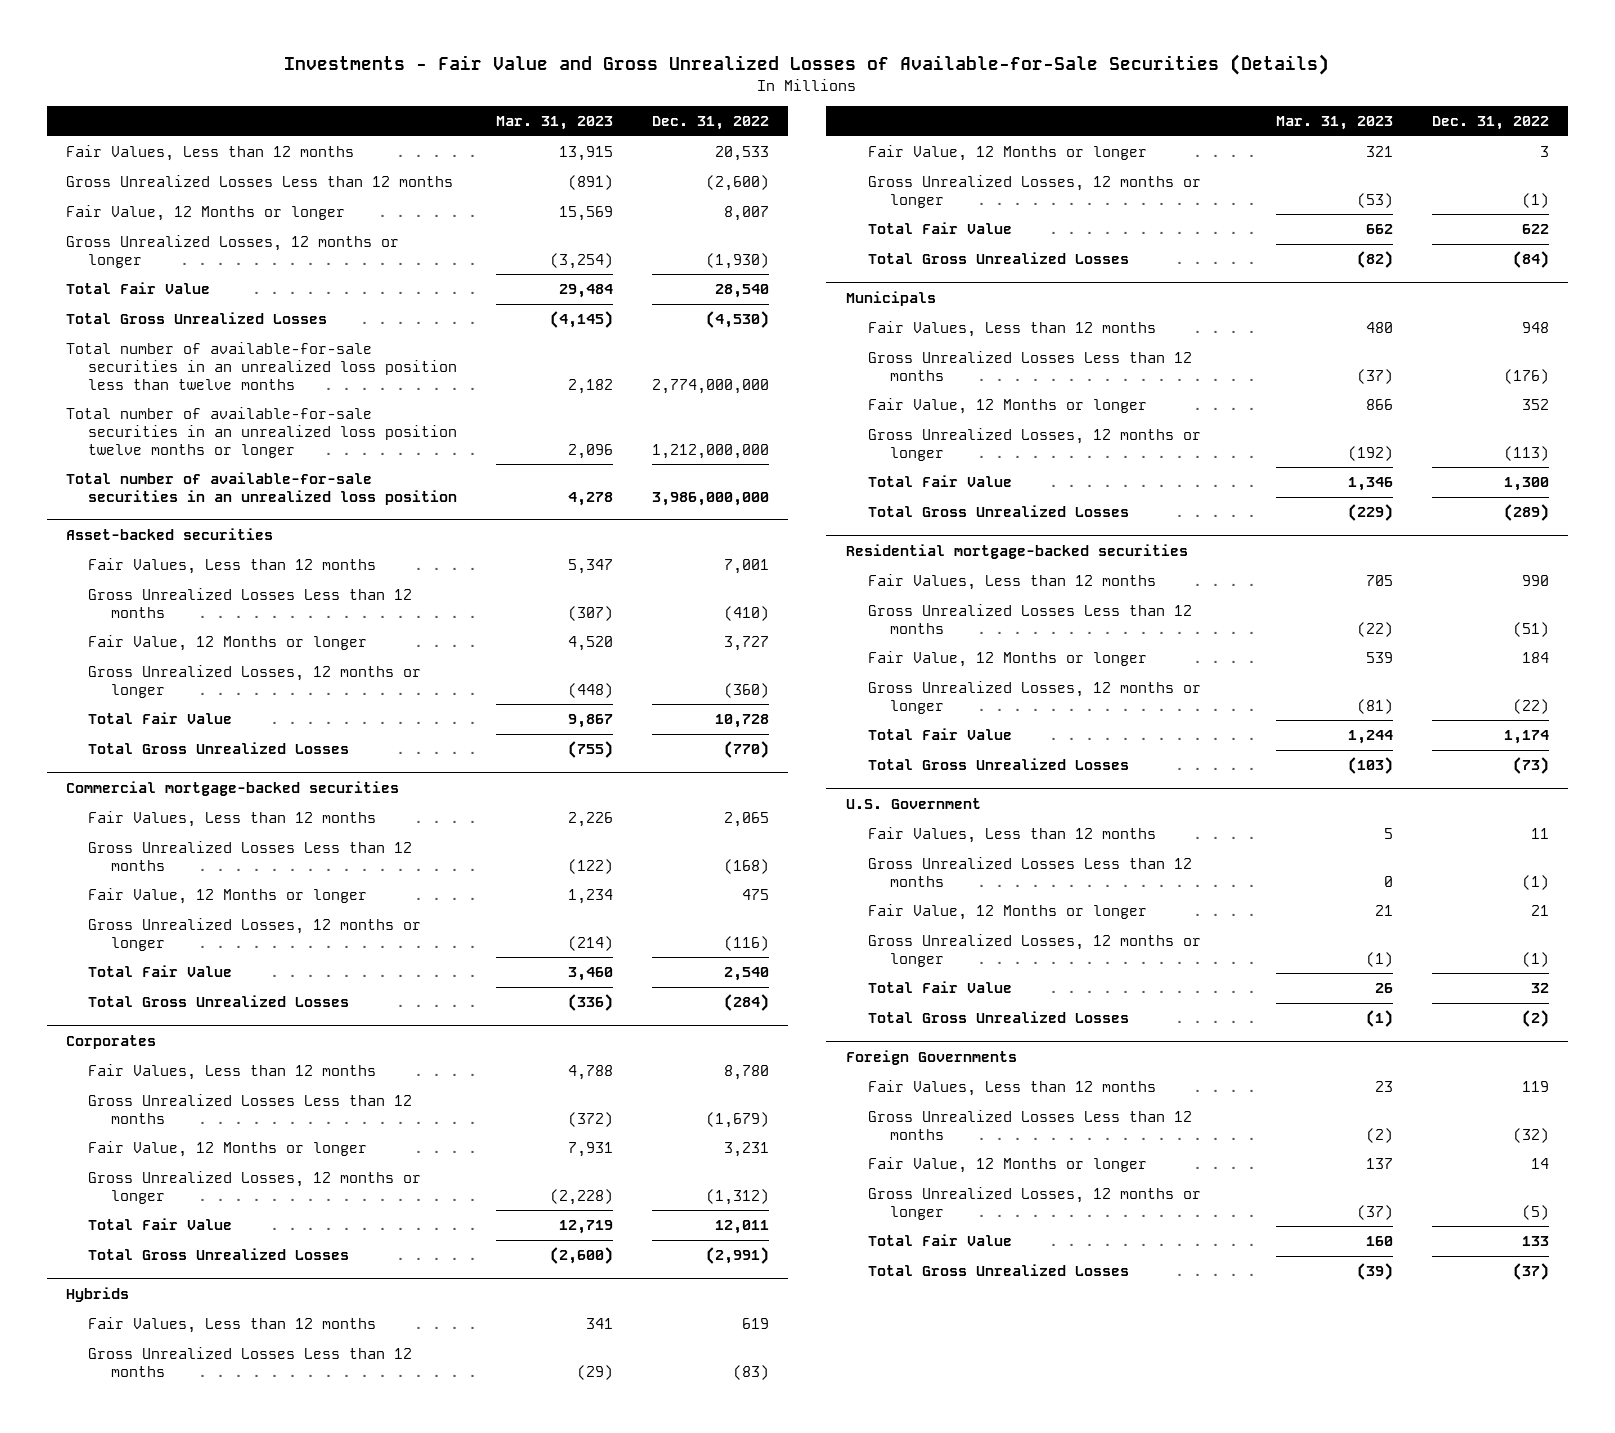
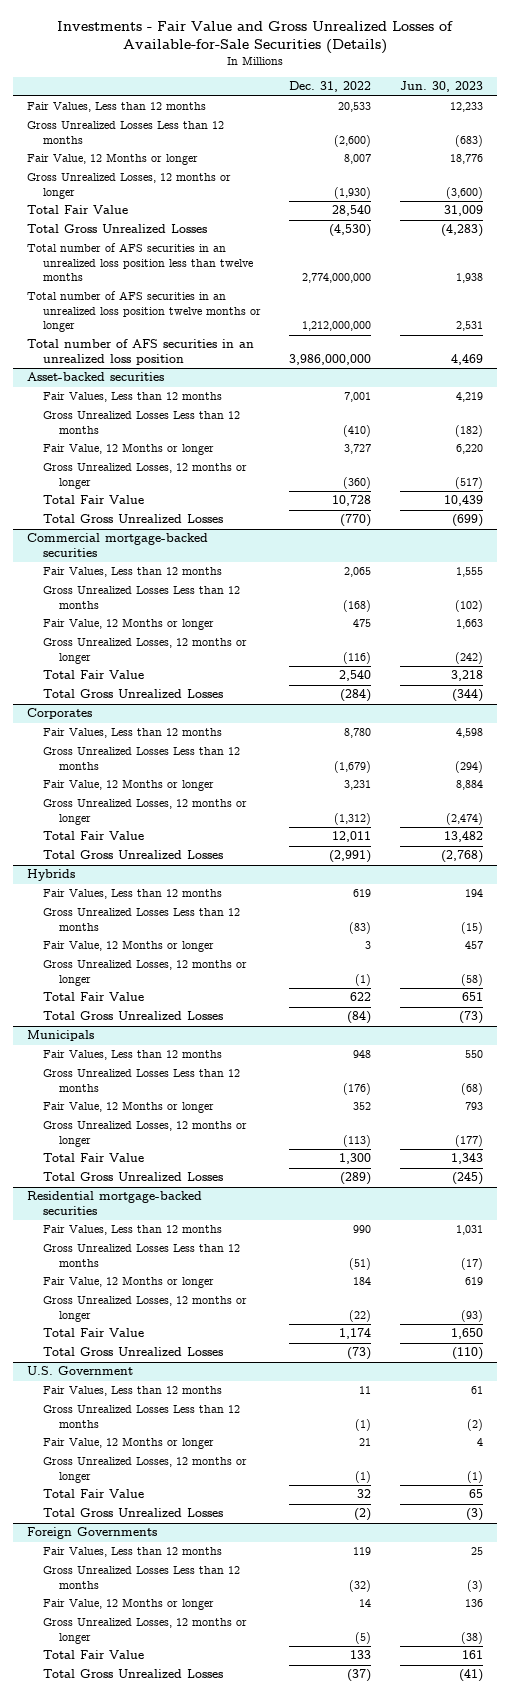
[496,116,614,131] Mar. 31, 2023 -> none
none -> [399,81,483,93] Jun. 30, 2023
[66,342,458,390] Total number of available-for-sale securities in an unrealized loss position less than twelve months -> [27,243,254,282] Total number of AFS securities in an unrealized loss position less than twelve months
[66,407,458,458] Total number of available-for-sale securities in an unrealized loss position twelve months or longer -> [27,291,262,333] Total number of AFS securities in an unrealized loss position twelve months or longer
[66,472,458,505] Total number of available-for-sale securities in an unrealized loss position -> [27,339,255,365] Total number of AFS securities in an unrealized loss position

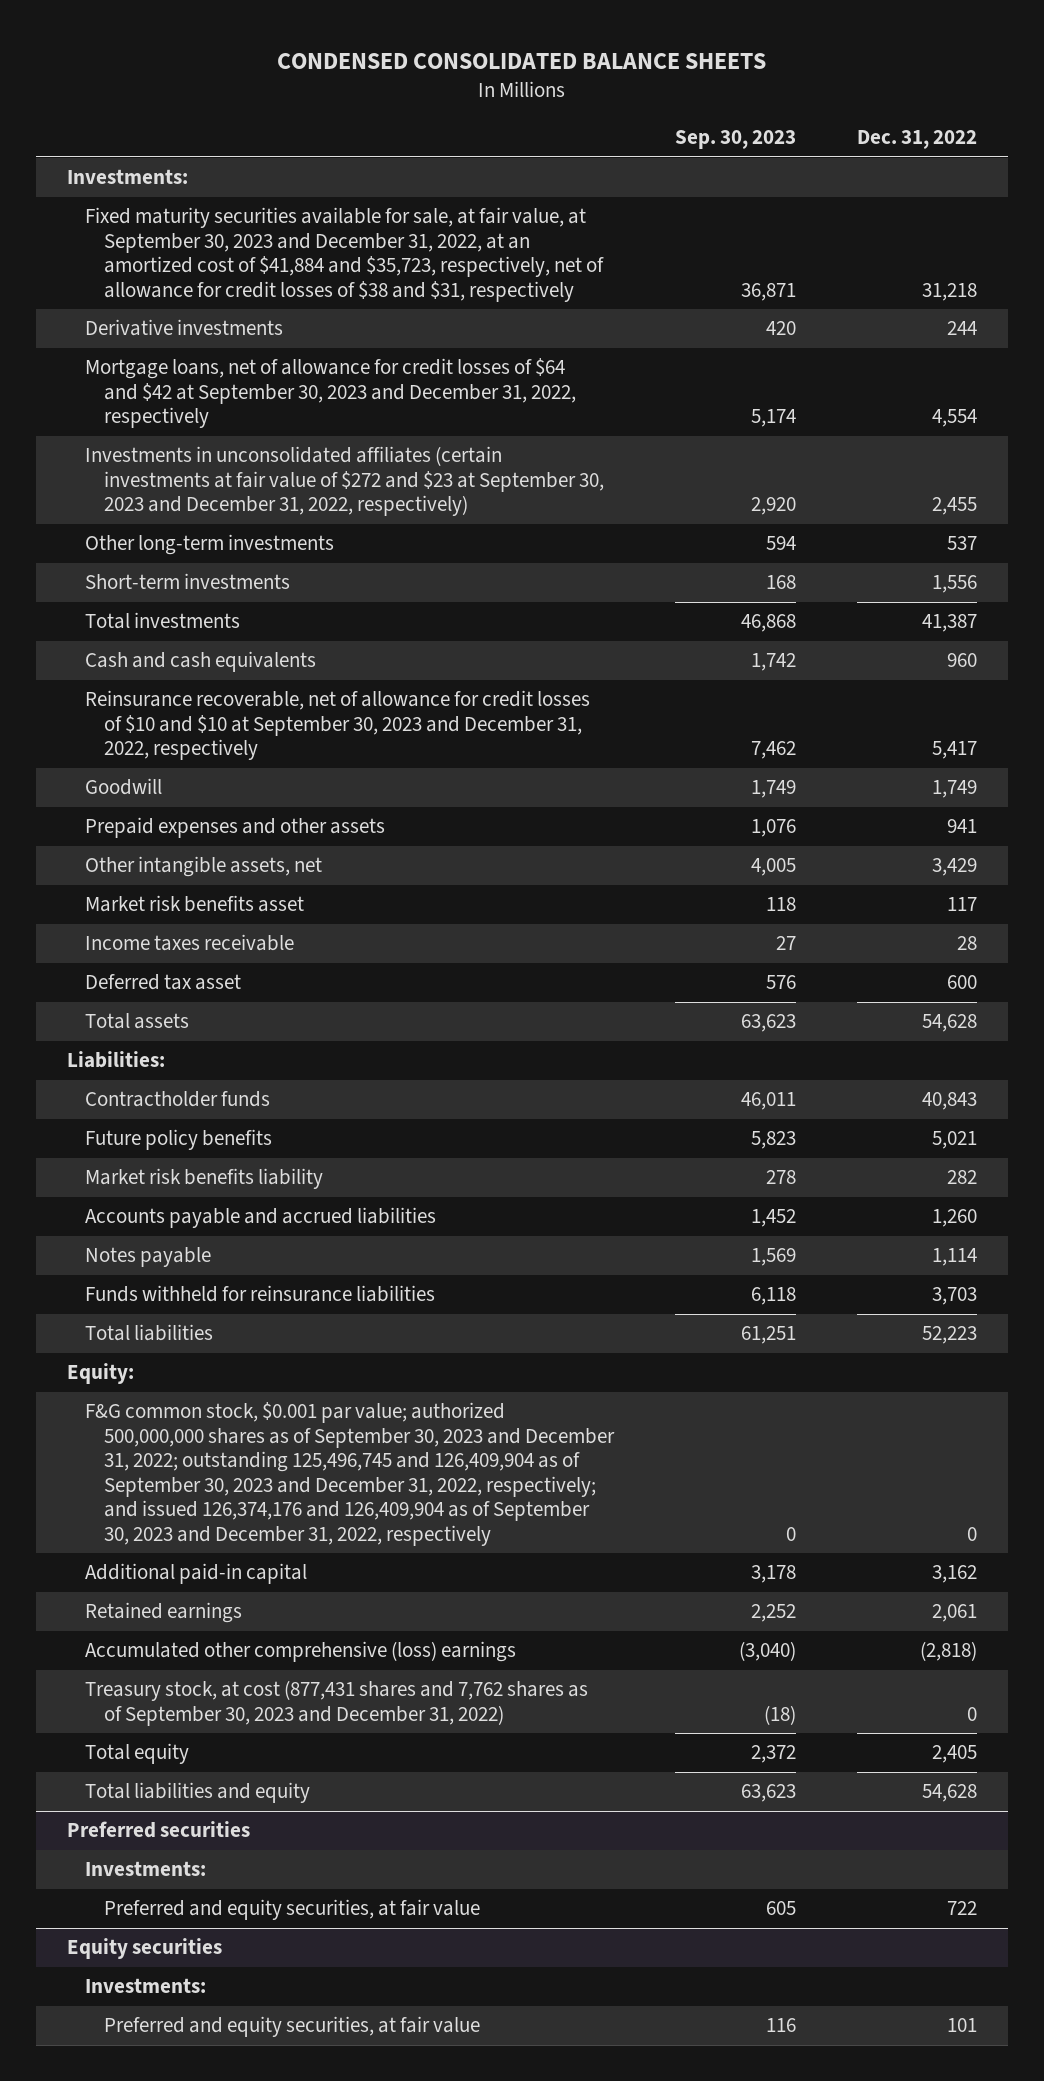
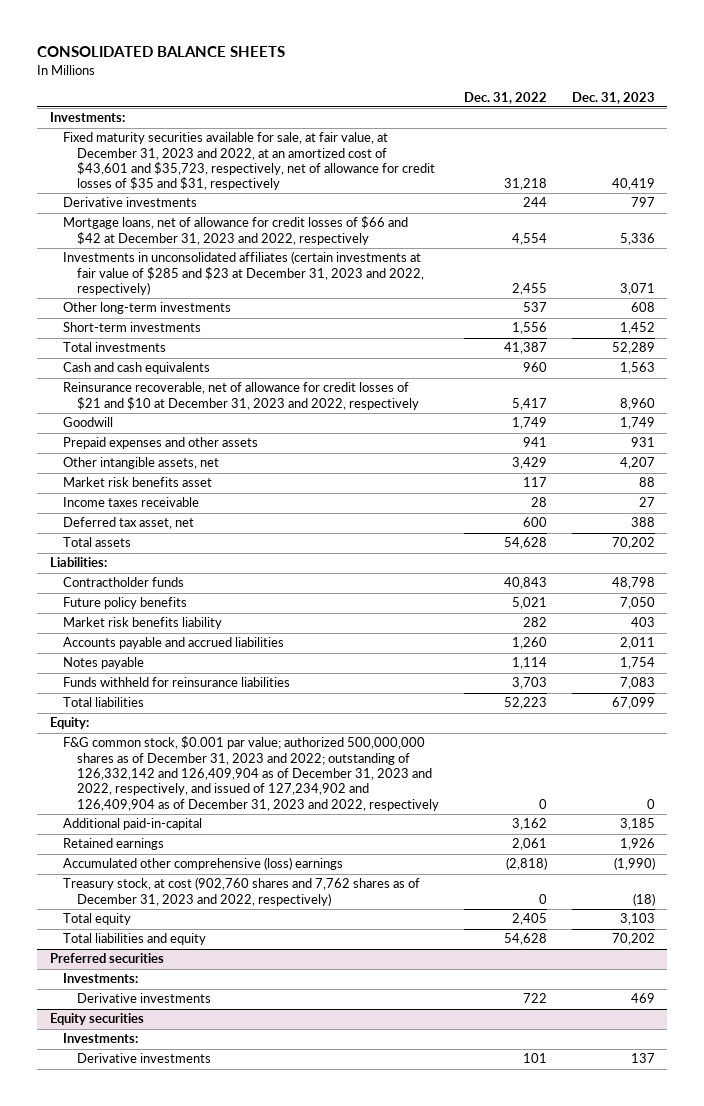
[277,52,767,69] CONDENSED CONSOLIDATED BALANCE SHEETS -> [37,46,286,58] CONSOLIDATED BALANCE SHEETS
[674,130,796,150] Sep. 30, 2023 -> none
none -> [571,91,655,104] Dec. 31, 2023
[85,207,604,302] Fixed maturity securities available for sale, at fair value, at September 30, 2023 and December 31, 2022, at an amortized cost of $41,884 and $35,723, respectively, net of allowance for credit losses of $38 and $31, respectively -> [63,132,436,191] Fixed maturity securities available for sale, at fair value, at December 31, 2023 and 2022, at an amortized cost of $43,601 and $35,723, respectively, net of allowance for credit losses of $35 and $31, respectively
[85,358,576,429] Mortgage loans, net of allowance for credit losses of $64 and $42 at September 30, 2023 and December 31, 2022, respectively -> [63,216,409,245] Mortgage loans, net of allowance for credit losses of $66 and $42 at December 31, 2023 and 2022, respectively
[85,446,604,517] Investments in unconsolidated affiliates (certain investments at fair value of $272 and $23 at September 30, 2023 and December 31, 2022, respectively) -> [63,251,425,296] Investments in unconsolidated affiliates (certain investments at fair value of $285 and $23 at December 31, 2023 and 2022, respectively)
[85,690,591,761] Reinsurance recoverable, net of allowance for credit losses of $10 and $10 at September 30, 2023 and December 31, 2022, respectively -> [63,382,420,410] Reinsurance recoverable, net of allowance for credit losses of $21 and $10 at December 31, 2023 and 2022, respectively
[85,974,242,991] Deferred tax asset -> [63,517,195,530] Deferred tax asset, net
[85,1402,615,1546] F&G common stock, $0.001 par value; authorized 500,000,000 shares as of September 30, 2023 and December 31, 2022; outstanding 125,496,745 and 126,409,904 as of September 30, 2023 and December 31, 2022, respectively; and issued 126,374,176 and 126,409,904 as of September 30, 2023 and December 31, 2022, respectively -> [63,736,440,811] F&G common stock, $0.001 par value; authorized 500,000,000 shares as of December 31, 2023 and 2022; outstanding of 126,332,142 and 126,409,904 as of December 31, 2023 and 2022, respectively, and issued of 127,234,902 and 126,409,904 as of December 31, 2023 and 2022, respectively
[85,1563,308,1585] Additional paid-in capital -> [63,818,203,831] Additional paid-in-capital
[85,1680,589,1726] Treasury stock, at cost (877,431 shares and 7,762 shares as of September 30, 2023 and December 31, 2022) -> [63,877,421,906] Treasury stock, at cost (902,760 shares and 7,762 shares as of December 31, 2023 and 2022, respectively)
[103,1899,480,1921] Preferred and equity securities, at fair value -> [77,993,212,1004] Derivative investments
[103,2016,480,2038] Preferred and equity securities, at fair value -> [77,1053,212,1064] Derivative investments

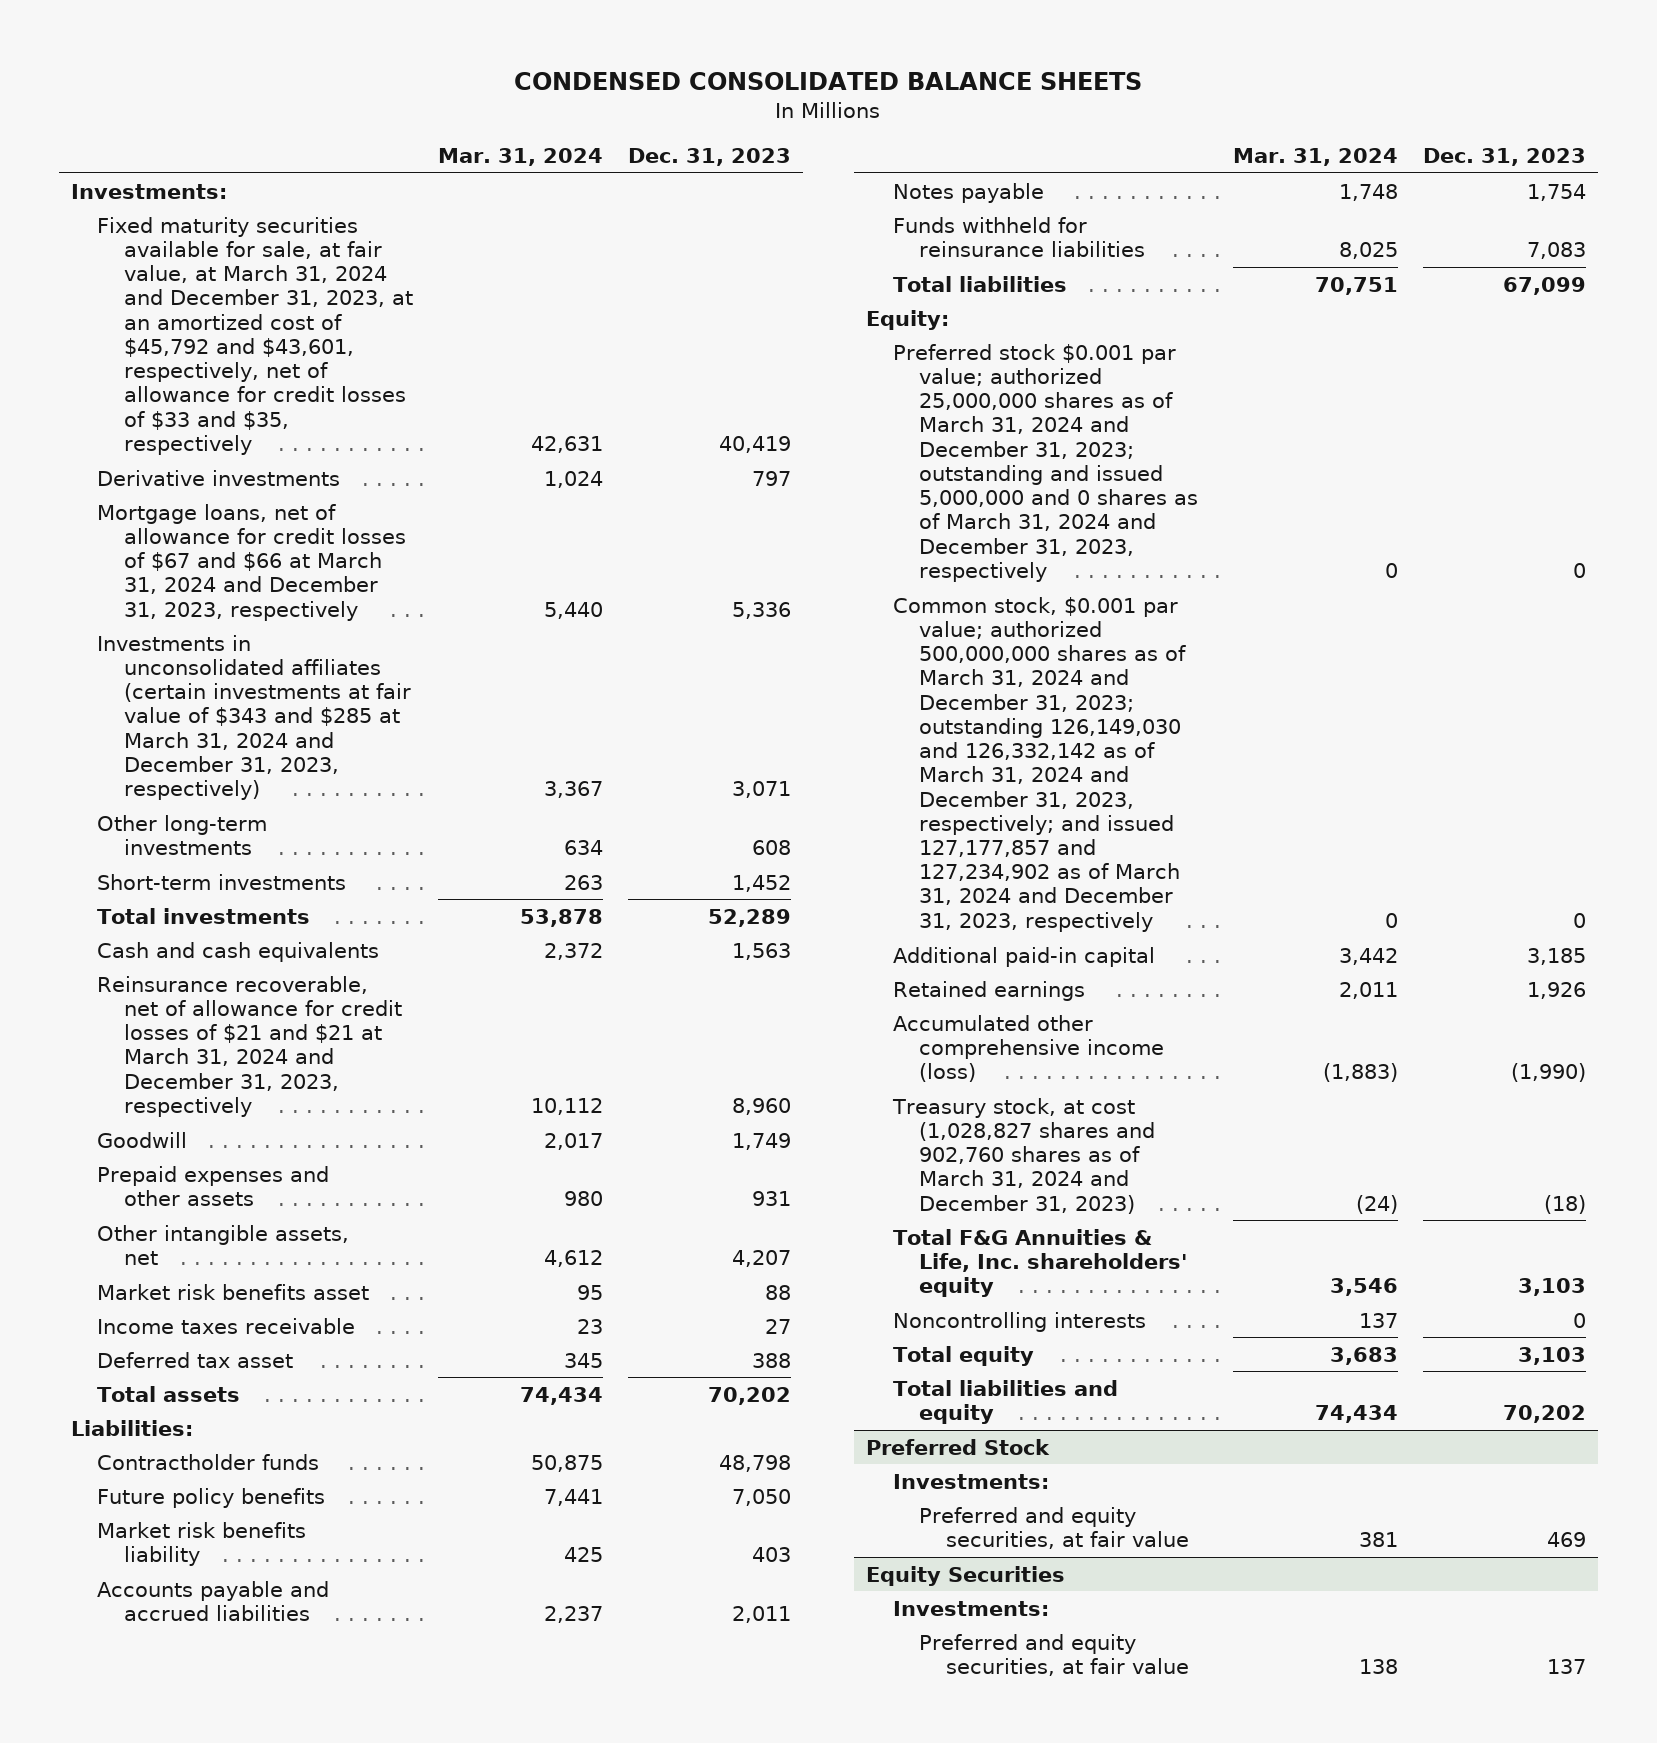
[37,46,286,58] CONSOLIDATED BALANCE SHEETS -> [514,72,1143,91] CONDENSED CONSOLIDATED BALANCE SHEETS
[463,91,547,104] Dec. 31, 2022 -> none
none -> [437,147,603,166] Mar. 31, 2024
[63,132,436,191] Fixed maturity securities available for sale, at fair value, at December 31, 2023 and 2022, at an amortized cost of $43,601 and $35,723, respectively, net of allowance for credit losses of $35 and $31, respectively -> [97,216,413,455] Fixed maturity securities available for sale, at fair value, at March 31, 2024 and December 31, 2023, at an amortized cost of $45,792 and $43,601, respectively, net of allowance for credit losses of $33 and $35, respectively
[63,216,409,245] Mortgage loans, net of allowance for credit losses of $66 and $42 at December 31, 2023 and 2022, respectively -> [97,503,406,621] Mortgage loans, net of allowance for credit losses of $67 and $66 at March 31, 2024 and December 31, 2023, respectively
[63,251,425,296] Investments in unconsolidated affiliates (certain investments at fair value of $285 and $23 at December 31, 2023 and 2022, respectively) -> [97,634,411,801] Investments in unconsolidated affiliates (certain investments at fair value of $343 and $285 at March 31, 2024 and December 31, 2023, respectively)
[63,382,420,410] Reinsurance recoverable, net of allowance for credit losses of $21 and $10 at December 31, 2023 and 2022, respectively -> [97,975,402,1117] Reinsurance recoverable, net of allowance for credit losses of $21 and $21 at March 31, 2024 and December 31, 2023, respectively
[63,517,195,530] Deferred tax asset, net -> [97,1351,294,1368] Deferred tax asset
none -> [892,343,1199,582] Preferred stock $0.001 par value; authorized 25,000,000 shares as of March 31, 2024 and December 31, 2023; outstanding and issued 5,000,000 and 0 shares as of March 31, 2024 and December 31, 2023, respectively
[63,736,440,811] F&G common stock, $0.001 par value; authorized 500,000,000 shares as of December 31, 2023 and 2022; outstanding of 126,332,142 and 126,409,904 as of December 31, 2023 and 2022, respectively, and issued of 127,234,902 and 126,409,904 as of December 31, 2023 and 2022, respectively -> [892,596,1187,932] Common stock, $0.001 par value; authorized 500,000,000 shares as of March 31, 2024 and December 31, 2023; outstanding 126,149,030 and 126,332,142 as of March 31, 2024 and December 31, 2023, respectively; and issued 127,177,857 and 127,234,902 as of March 31, 2024 and December 31, 2023, respectively
[63,818,203,831] Additional paid-in-capital -> [892,946,1155,967] Additional paid-in capital
[63,857,344,871] Accumulated other comprehensive (loss) earnings -> [892,1014,1165,1083] Accumulated other comprehensive income (loss)
[63,877,421,906] Treasury stock, at cost (902,760 shares and 7,762 shares as of December 31, 2023 and 2022, respectively) -> [891,1097,1156,1214] Treasury stock, at cost (1,028,827 shares and 902,760 shares as of March 31, 2024 and December 31, 2023)
none -> [892,1228,1188,1298] Total F&G Annuities & Life, Inc. shareholders' equity
none -> [892,1311,1146,1332] Noncontrolling interests
[49,953,164,964] Preferred securities -> [866,1438,1051,1455] Preferred Stock
[77,993,212,1004] Derivative investments -> [919,1506,1189,1549] Preferred and equity securities, at fair value
[49,1013,144,1026] Equity securities -> [866,1565,1066,1586] Equity Securities
[77,1053,212,1064] Derivative investments -> [919,1633,1189,1676] Preferred and equity securities, at fair value

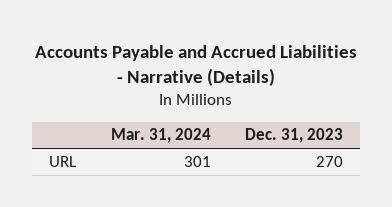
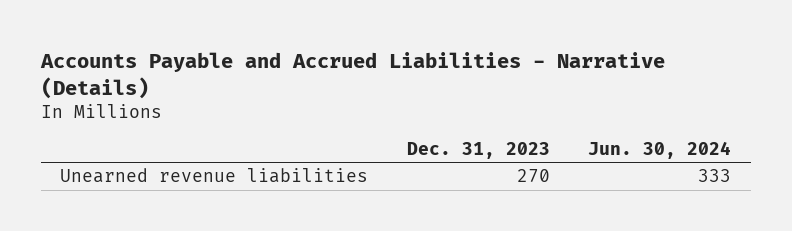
[110,128,211,144] Mar. 31, 2024 -> none
none -> [588,141,732,160] Jun. 30, 2024
[49,156,77,168] URL -> [60,168,369,184] Unearned revenue liabilities

